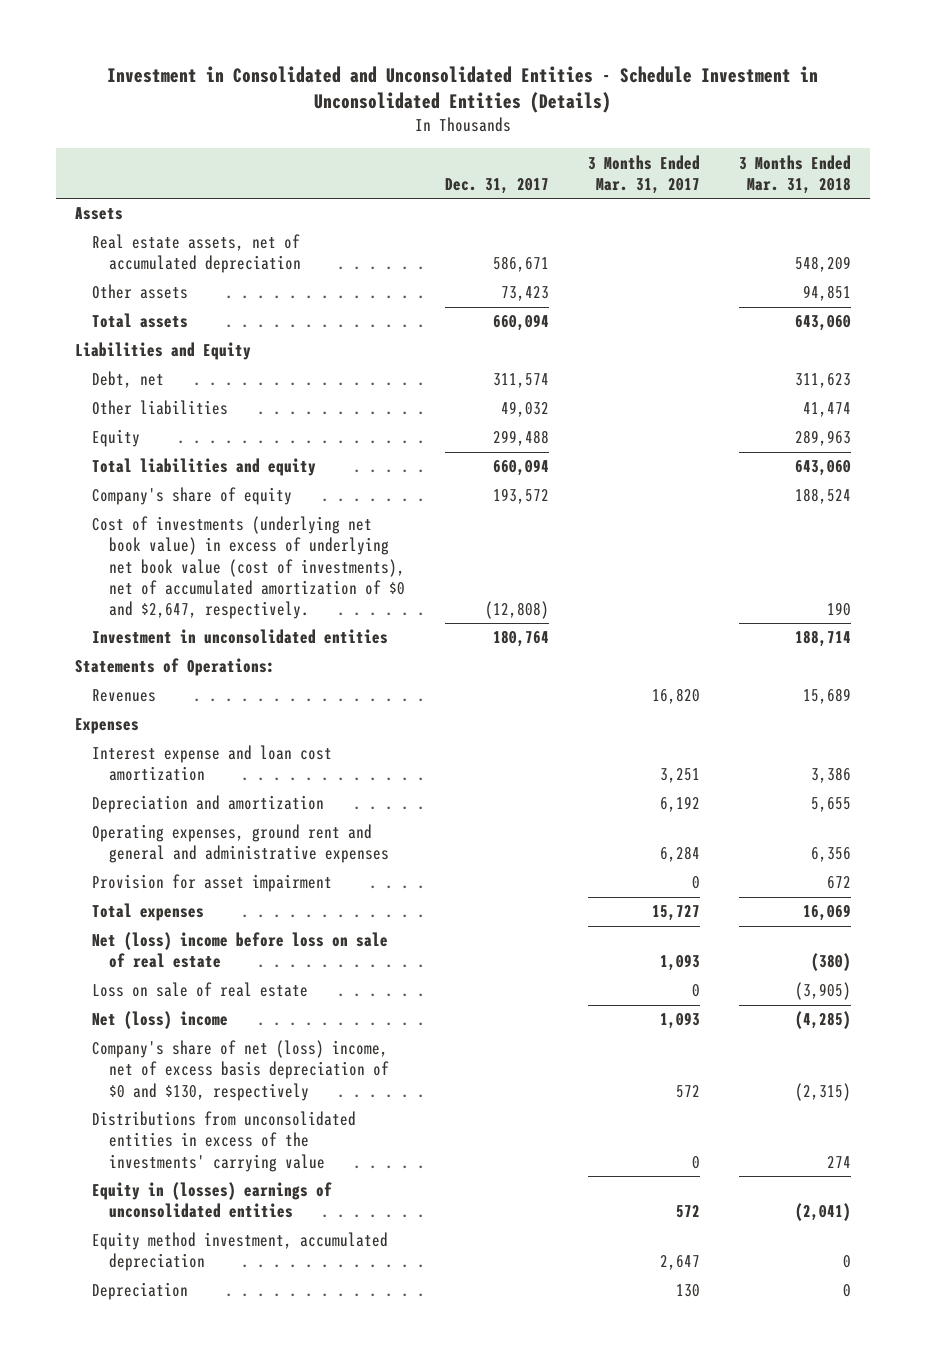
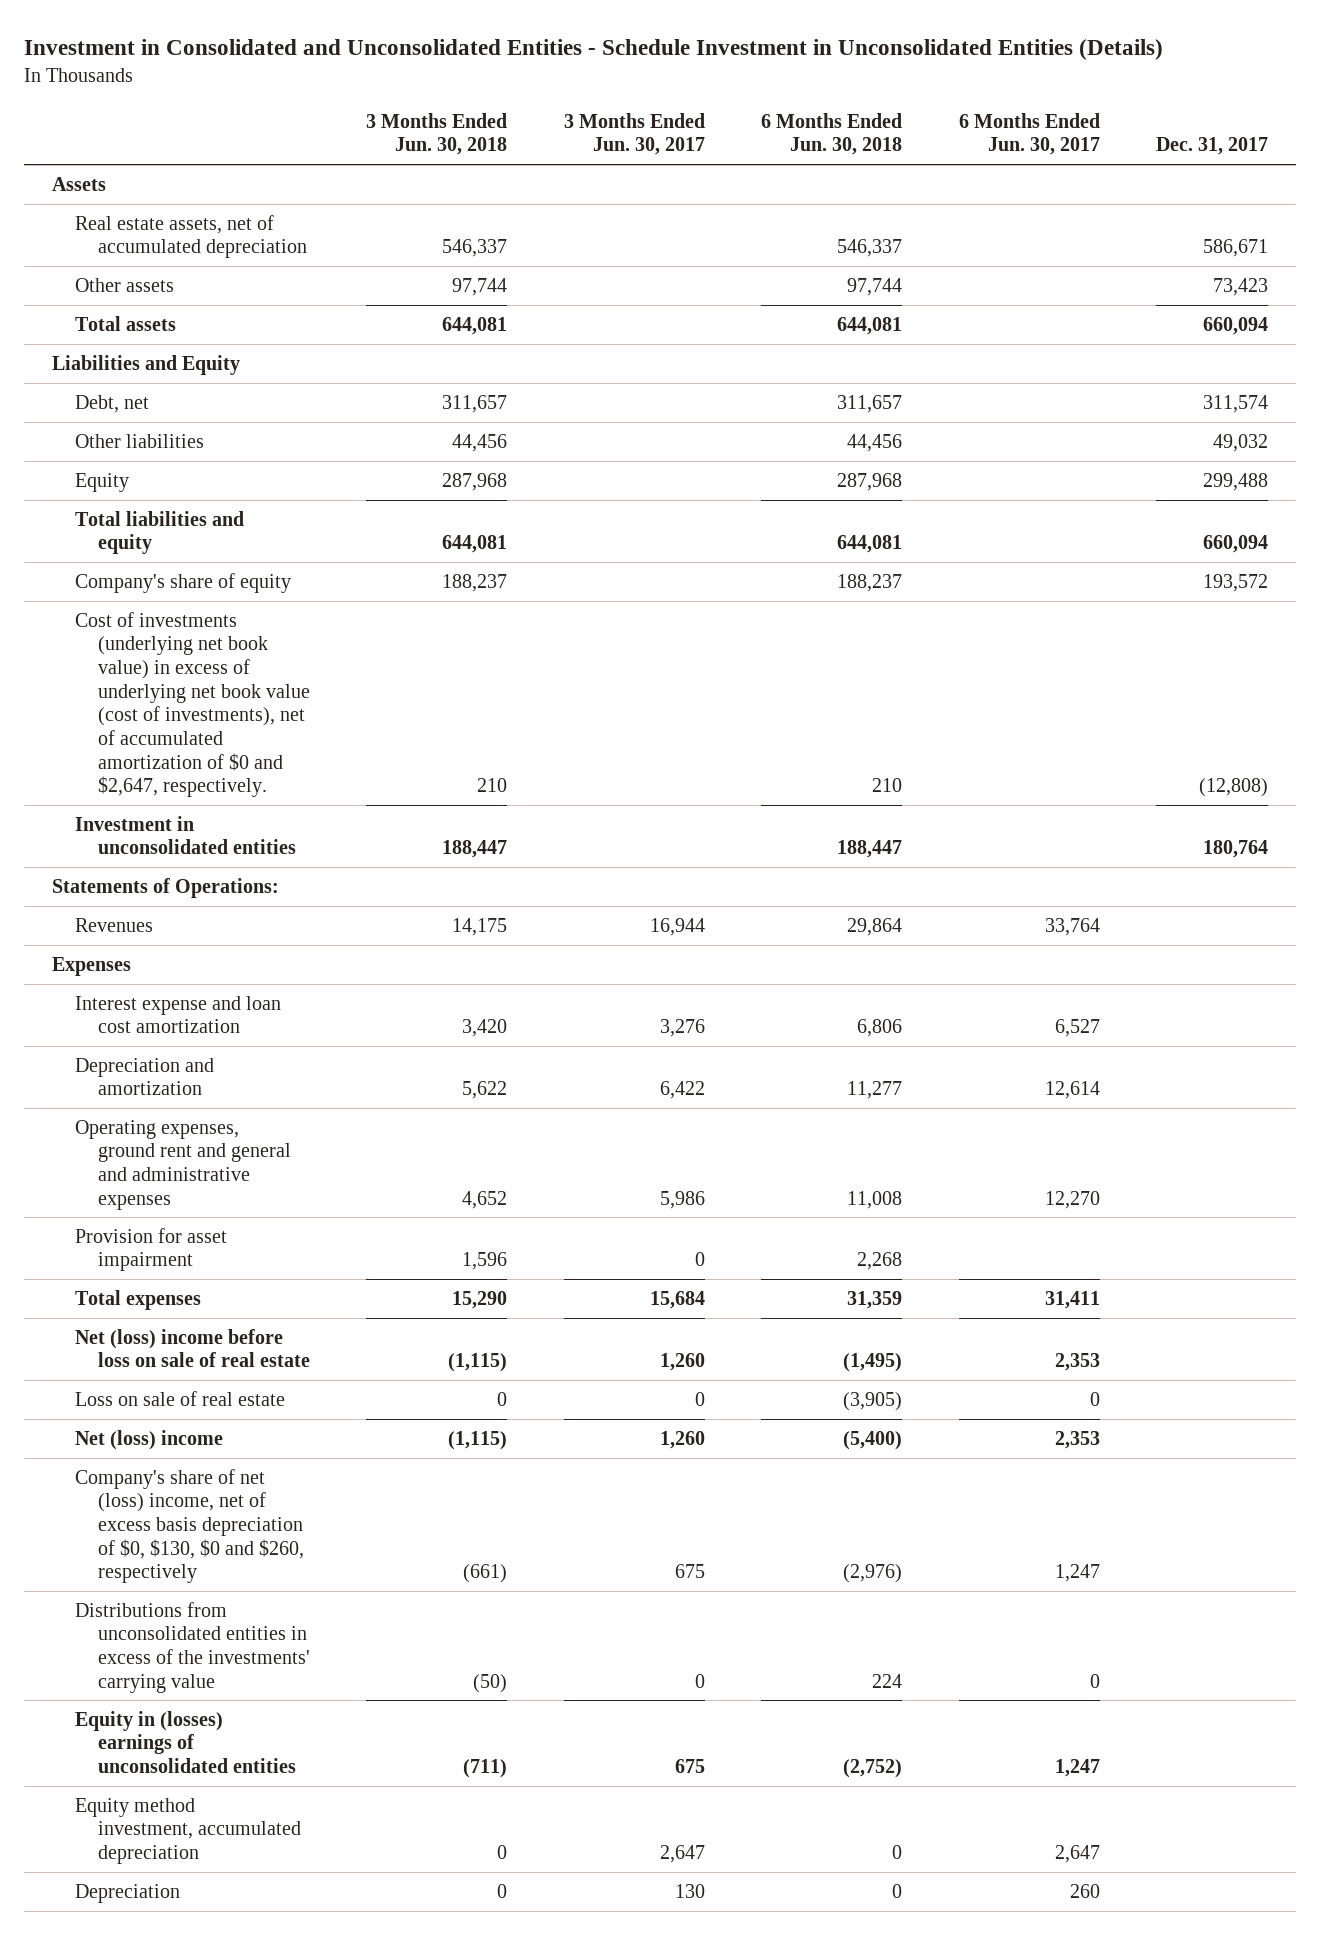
[587,154,700,194] 3 Months Ended Mar. 31, 2017 -> none
[738,154,851,194] 3 Months Ended Mar. 31, 2018 -> none
none -> [366,112,508,156] 3 Months Ended Jun. 30, 2018
none -> [563,112,705,156] 3 Months Ended Jun. 30, 2017
none -> [761,112,903,156] 6 Months Ended Jun. 30, 2018
none -> [958,112,1100,156] 6 Months Ended Jun. 30, 2017
[92,1040,390,1101] Company's share of net (loss) income, net of excess basis depreciation of $0 and $130, respectively -> [75,1468,304,1584] Company's share of net (loss) income, net of excess basis depreciation of $0, $130, $0 and $260, respectively

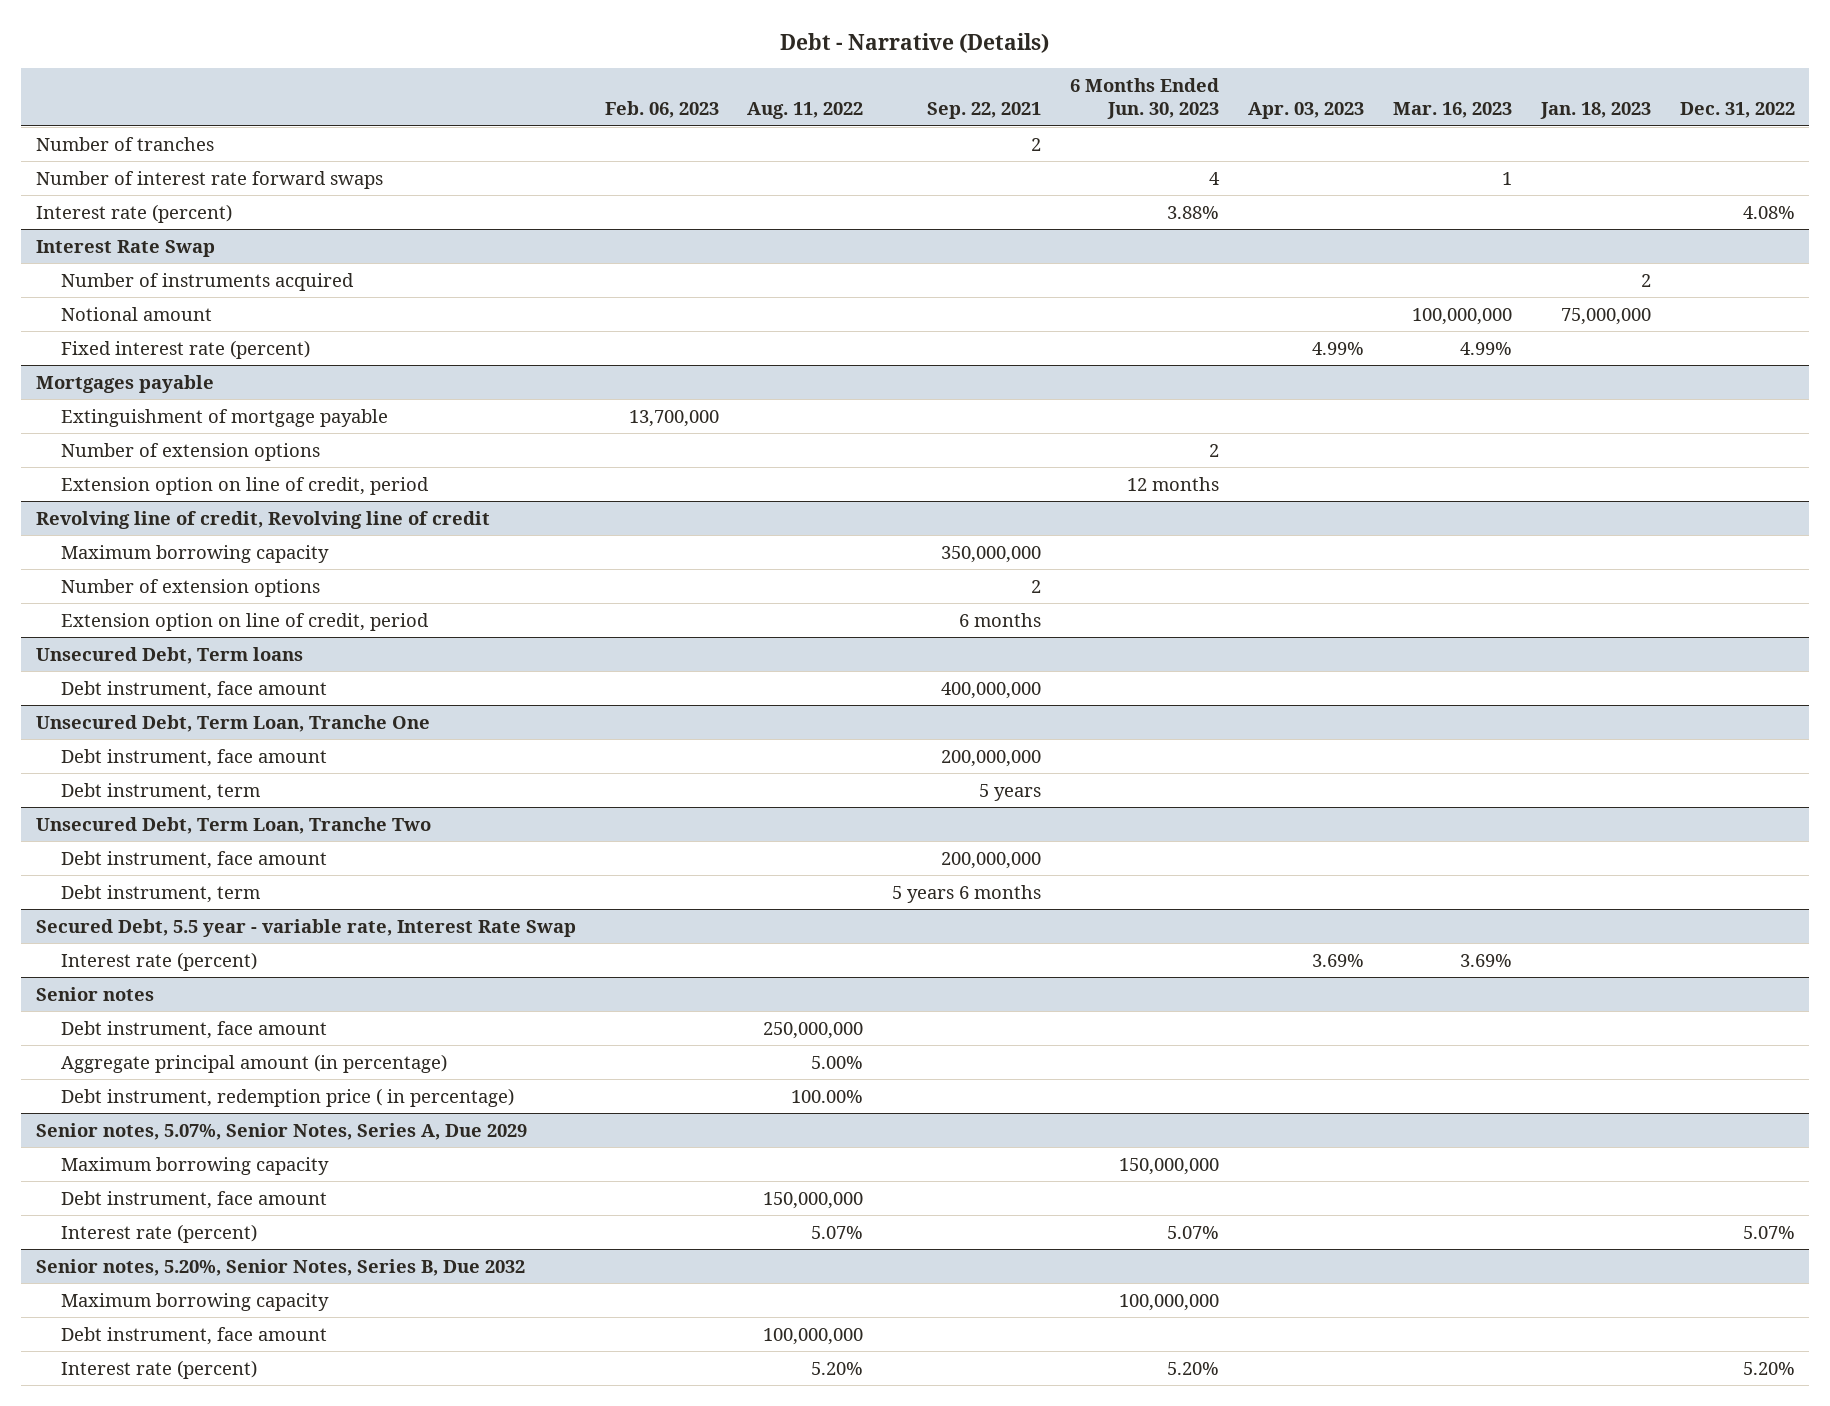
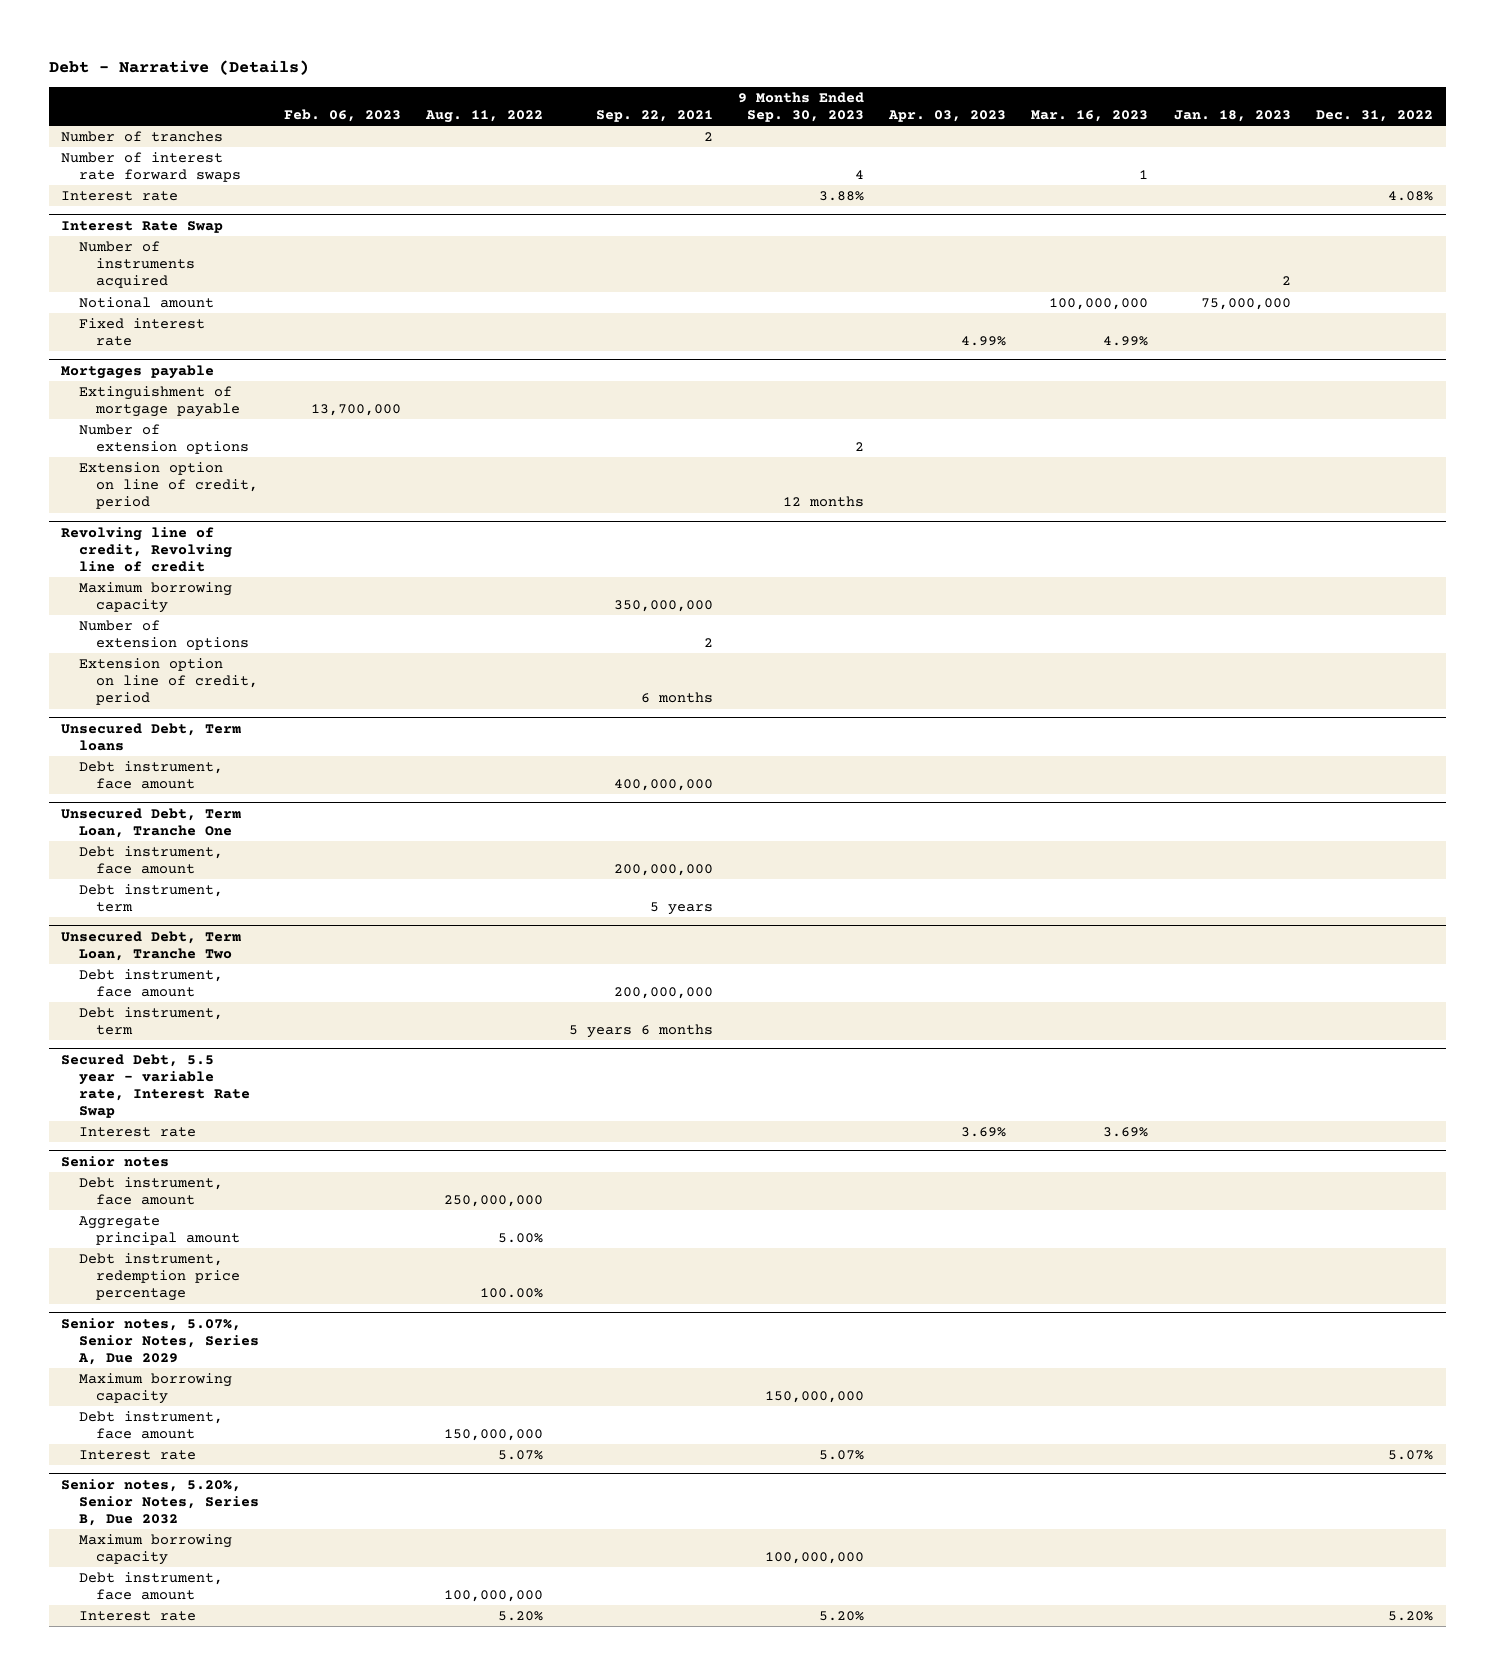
[1070,77,1220,120] 6 Months Ended Jun. 30, 2023 -> none
none -> [737,91,864,122] 9 Months Ended Sep. 30, 2023
[35,203,232,223] Interest rate (percent) -> [61,190,179,201] Interest rate
[61,339,311,359] Fixed interest rate (percent) -> [78,317,205,347] Fixed interest rate
[61,951,258,971] Interest rate (percent) -> [78,1126,196,1137] Interest rate
[61,1053,448,1073] Aggregate principal amount (in percentage) -> [78,1215,240,1246] Aggregate principal amount
[61,1087,515,1107] Debt instrument, redemption price ( in percentage) -> [78,1252,240,1302] Debt instrument, redemption price percentage
[61,1223,258,1243] Interest rate (percent) -> [78,1449,196,1460] Interest rate
[61,1359,258,1379] Interest rate (percent) -> [78,1610,196,1621] Interest rate

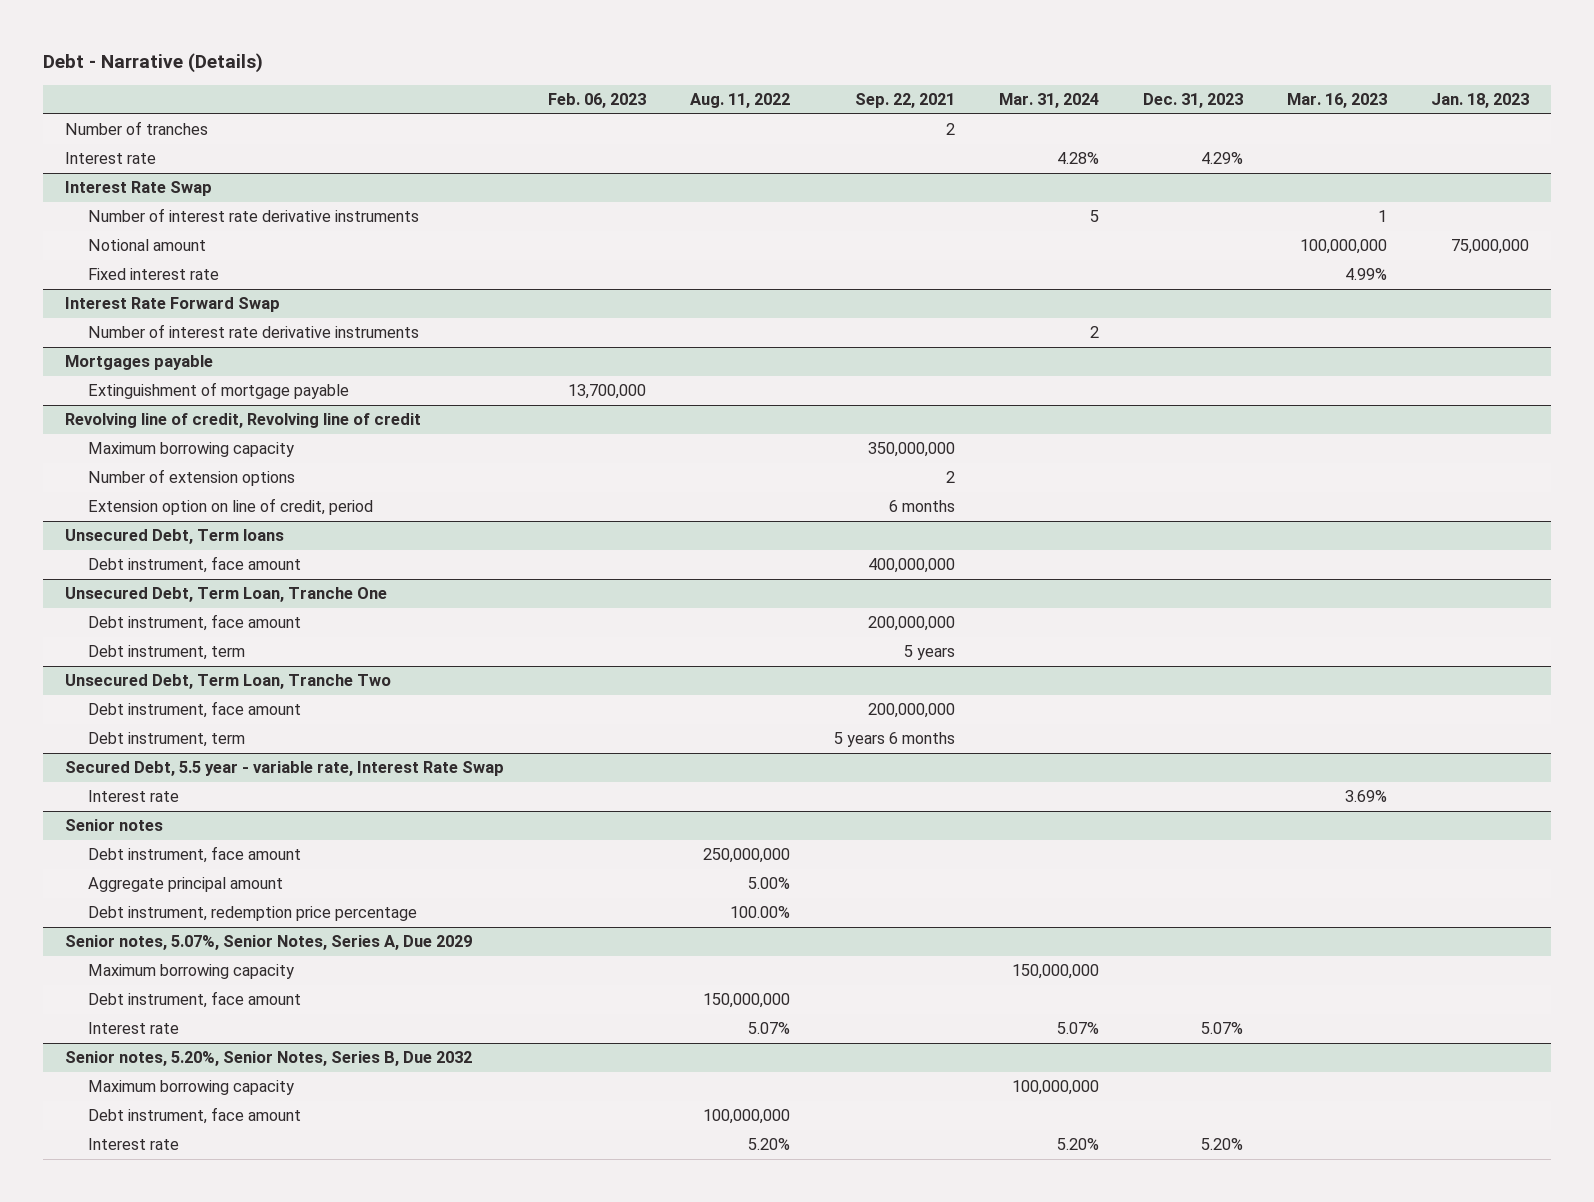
[737,91,864,122] 9 Months Ended Sep. 30, 2023 -> none
[888,109,1007,122] Apr. 03, 2023 -> none
[1315,109,1433,122] Dec. 31, 2022 -> none
none -> [999,93,1100,109] Mar. 31, 2024
none -> [1143,93,1244,109] Dec. 31, 2023
[61,151,241,183] Number of interest rate forward swaps -> none
[78,240,195,289] Number of instruments acquired -> none
none -> [87,208,419,223] Number of interest rate derivative instruments
none -> [64,297,280,313] Interest Rate Forward Swap
none -> [87,324,419,339] Number of interest rate derivative instruments
[78,423,249,455] Number of extension options -> none
[78,461,258,510] Extension option on line of credit, period -> none

